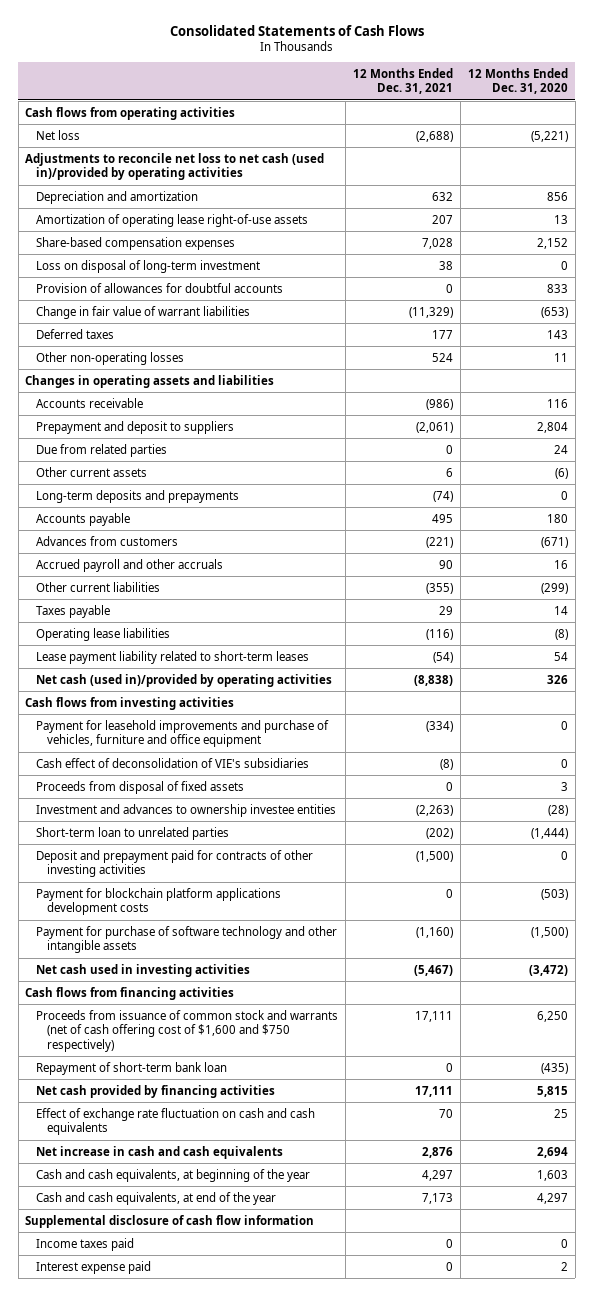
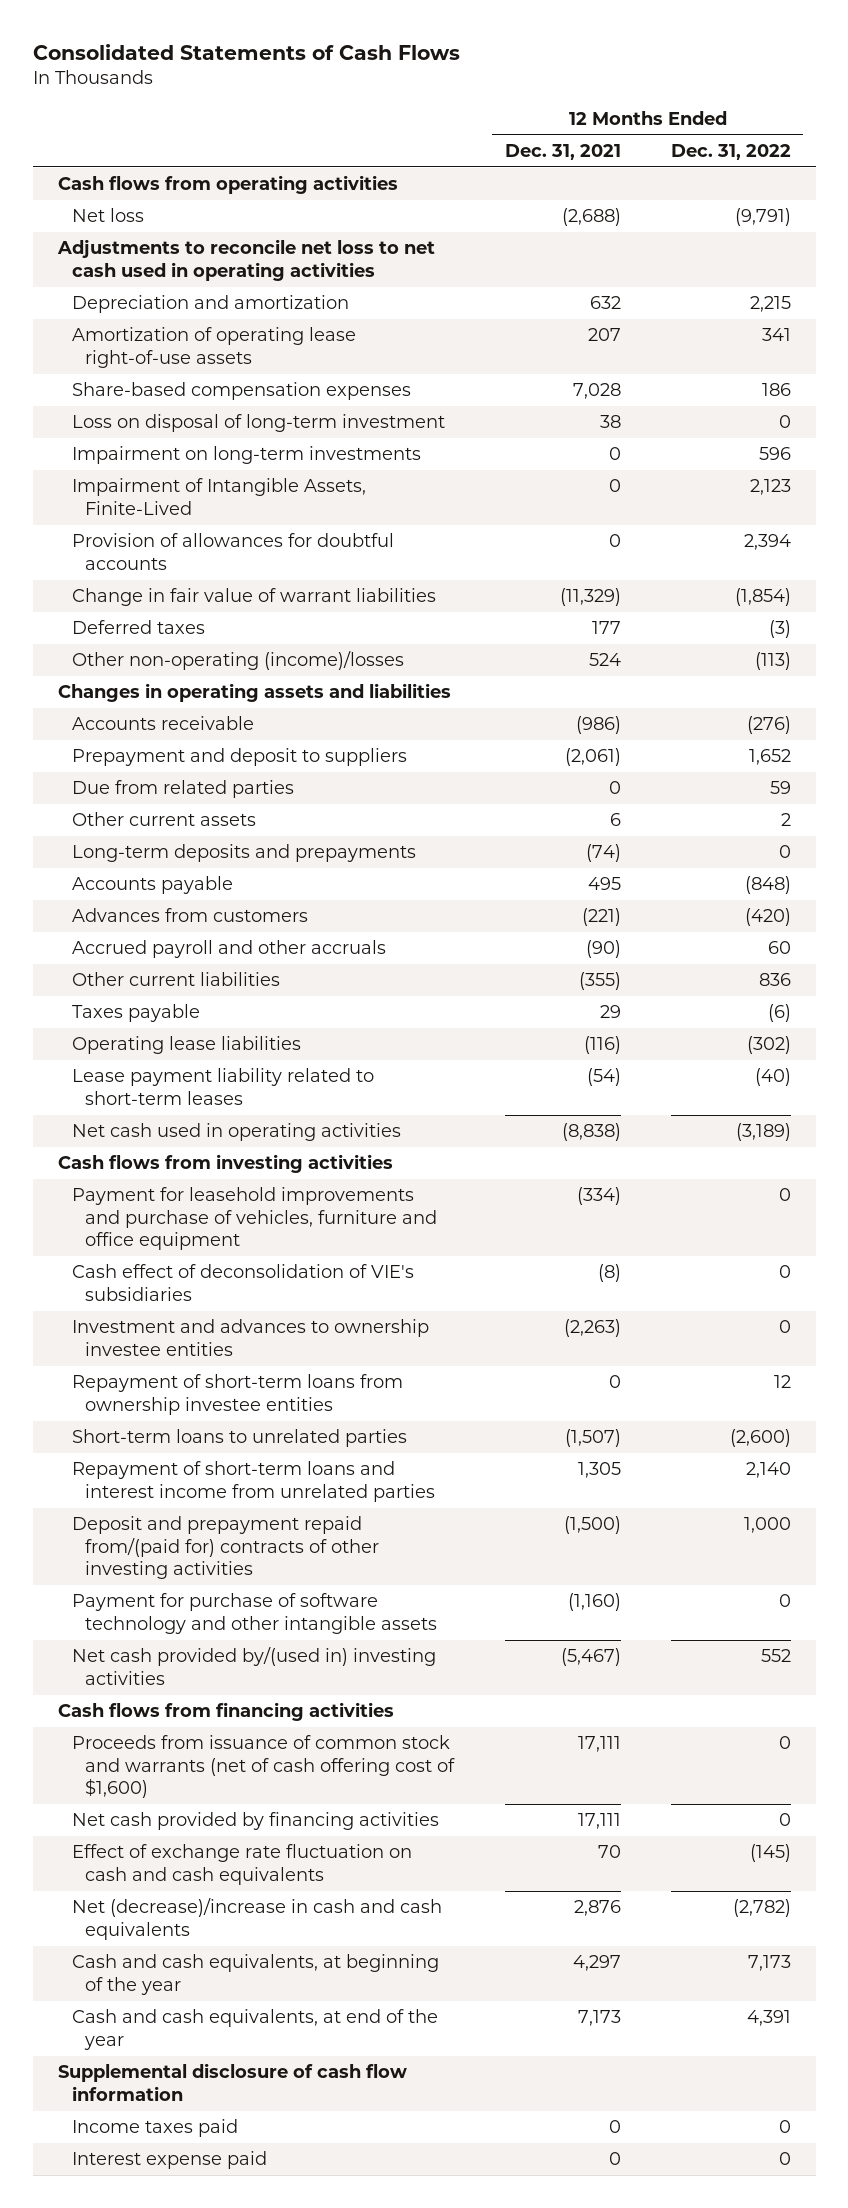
[467,67,568,95] 12 Months Ended Dec. 31, 2020 -> none
none -> [670,143,791,160] Dec. 31, 2022
[25,152,325,181] Adjustments to reconcile net loss to net cash (used in)/provided by operating activities -> [56,239,435,281] Adjustments to reconcile net loss to net cash used in operating activities
none -> [71,446,421,465] Impairment on long-term investments
none -> [71,478,366,515] Impairment of Intangible Assets, Finite-Lived
[36,351,185,365] Other non-operating losses -> [71,651,404,671] Other non-operating (income)/losses
[439,559,454,569] 90 -> [585,940,621,959] (90)
[36,673,333,687] Net cash (used in)/provided by operating activities -> [71,1123,401,1142] Net cash used in operating activities
[36,780,245,794] Proceeds from disposal of fixed assets -> none
[36,887,282,916] Payment for blockchain platform applications development costs -> none
none -> [71,1374,403,1415] Repayment of short-term loans from ownership investee entities
[36,826,230,840] Short-term loan to unrelated parties -> [71,1429,407,1448] Short-term loans to unrelated parties
[426,827,454,839] (202) -> [564,1429,621,1448] (1,507)
none -> [71,1461,436,1502] Repayment of short-term loans and interest income from unrelated parties
[36,849,314,878] Deposit and prepayment paid for contracts of other investing activities -> [71,1516,380,1579] Deposit and prepayment repaid from/(paid for) contracts of other investing activities
[36,963,251,977] Net cash used in investing activities -> [71,1647,436,1685] Net cash provided by/(used in) investing activities
[36,1061,228,1075] Repayment of short-term bank loan -> none
[36,1009,339,1052] Proceeds from issuance of common stock and warrants (net of cash offering cost of $1,600 and $750 respectively) -> [71,1735,456,1798] Proceeds from issuance of common stock and warrants (net of cash offering cost of $1,600)
[36,1145,284,1159] Net increase in cash and cash equivalents -> [71,1898,442,1940] Net (decrease)/increase in cash and cash equivalents

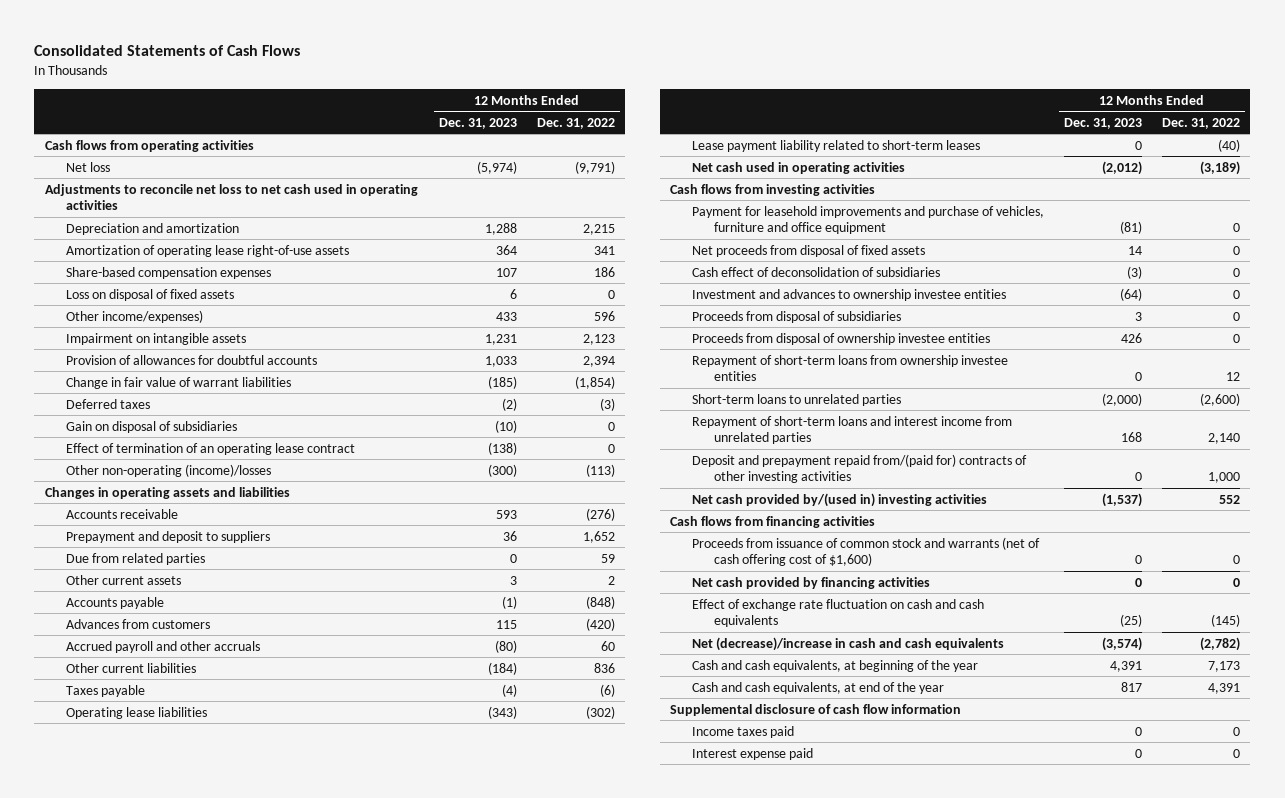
[504,143,621,160] Dec. 31, 2021 -> none
none -> [438,117,517,129] Dec. 31, 2023
[71,414,445,433] Loss on disposal of long-term investment -> [66,288,235,301] Loss on disposal of fixed assets
[71,446,421,465] Impairment on long-term investments -> [66,309,204,323] Other income/expenses)
[71,478,366,515] Impairment of Intangible Assets, Finite-Lived -> [66,332,247,345] Impairment on intangible assets
none -> [66,420,238,433] Gain on disposal of subsidiaries
none -> [66,442,356,455] Effect of termination of an operating lease contract
[71,844,416,863] Long-term deposits and prepayments -> none
none -> [691,244,925,257] Net proceeds from disposal of fixed assets
[71,1264,414,1301] Cash effect of deconsolidation of VIE's subsidiaries -> [691,266,940,277] Cash effect of deconsolidation of subsidiaries
none -> [691,310,901,323] Proceeds from disposal of subsidiaries
none -> [691,332,990,345] Proceeds from disposal of ownership investee entities
[71,1593,438,1634] Payment for purchase of software technology and other intangible assets -> none

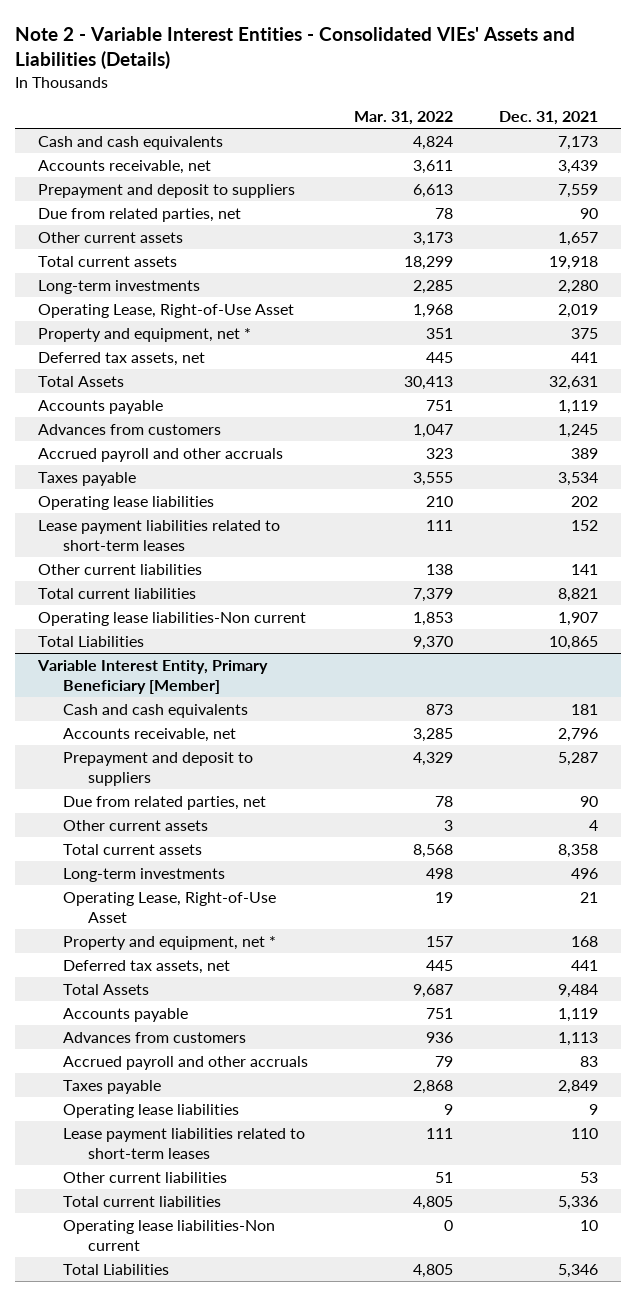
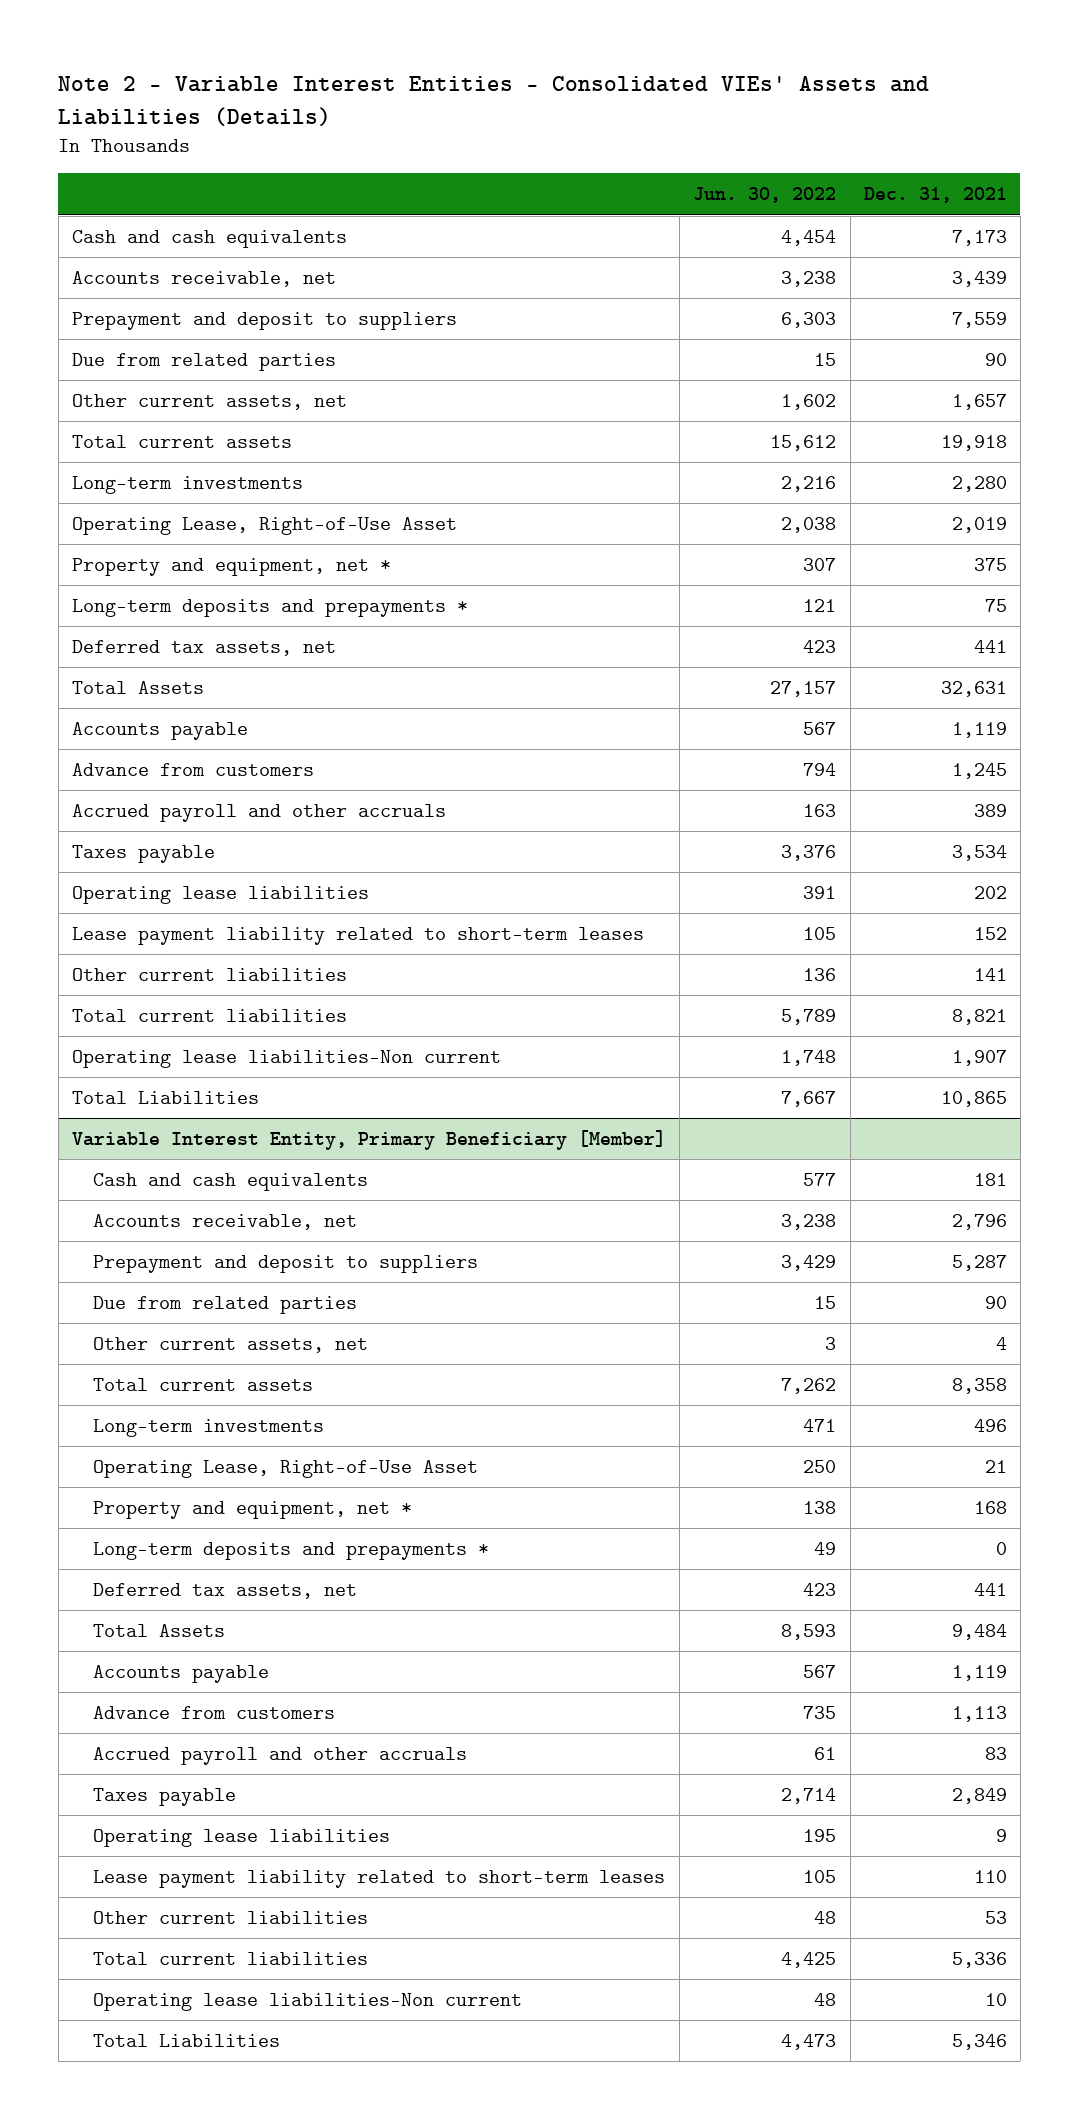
[353,110,453,125] Mar. 31, 2022 -> none
none -> [693,187,837,204] Jun. 30, 2022
[38,207,242,222] Due from related parties, net -> [71,353,336,372] Due from related parties
[38,231,184,243] Other current assets -> [71,394,347,411] Other current assets, net
none -> [71,599,468,618] Long-term deposits and prepayments *
[38,423,222,435] Advances from customers -> [71,763,314,777] Advance from customers
[38,519,281,551] Lease payment liabilities related to short-term leases -> [71,927,644,946] Lease payment liability related to short-term leases
[63,795,267,810] Due from related parties, net -> [93,1296,358,1315] Due from related parties
[63,819,209,831] Other current assets -> [93,1337,369,1354] Other current assets, net
none -> [93,1542,490,1561] Long-term deposits and prepayments *
[63,1031,247,1043] Advances from customers -> [93,1706,336,1720] Advance from customers
[63,1127,306,1159] Lease payment liabilities related to short-term leases -> [93,1870,666,1889] Lease payment liability related to short-term leases

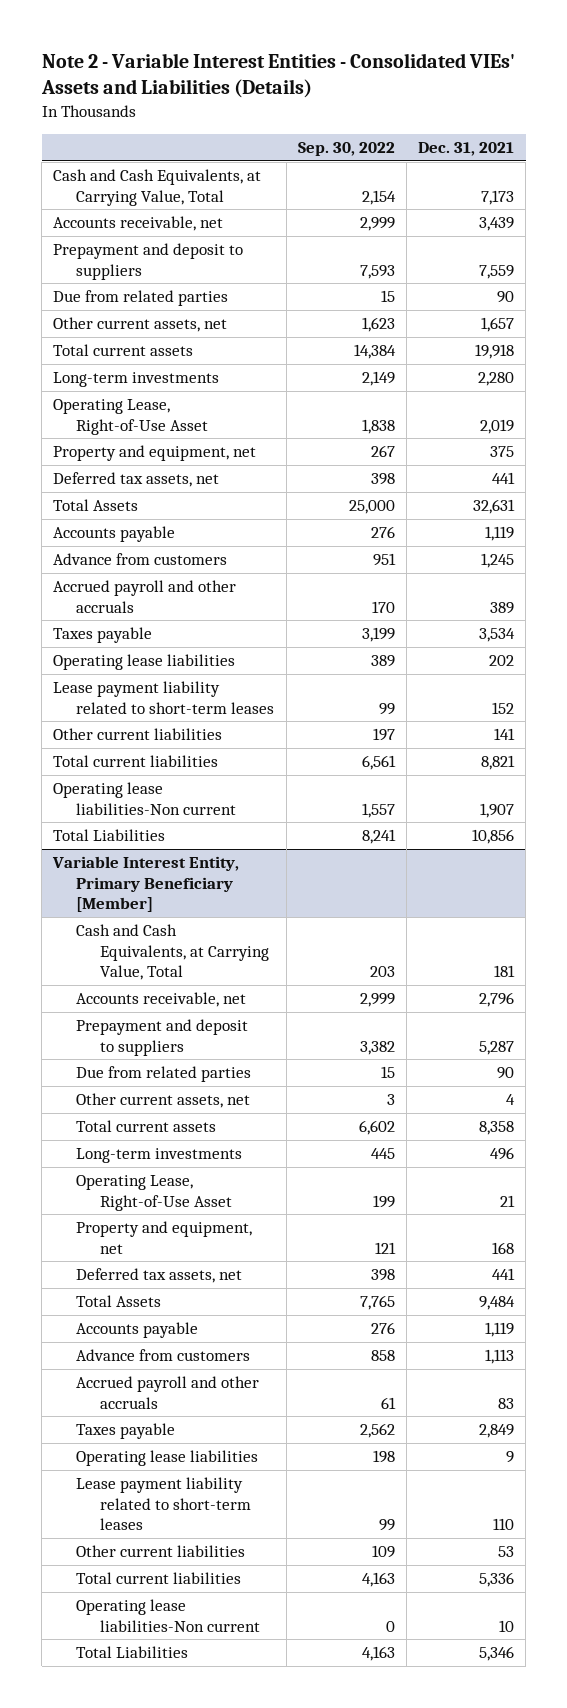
[693,187,837,204] Jun. 30, 2022 -> none
none -> [297,142,395,157] Sep. 30, 2022
[71,230,347,249] Cash and cash equivalents -> [53,169,262,206] Cash and Cash Equivalents, at Carrying Value, Total
[71,599,468,618] Long-term deposits and prepayments * -> none
[71,558,391,577] Property and equipment, net * -> [53,445,257,462] Property and equipment, net
[940,1091,1007,1108] 10,865 -> [472,829,515,845] 10,856
[93,1173,369,1192] Cash and cash equivalents -> [76,924,269,980] Cash and Cash Equivalents, at Carrying Value, Total
[93,1542,490,1561] Long-term deposits and prepayments * -> none
[93,1501,413,1520] Property and equipment, net * -> [76,1221,253,1254] Property and equipment, net

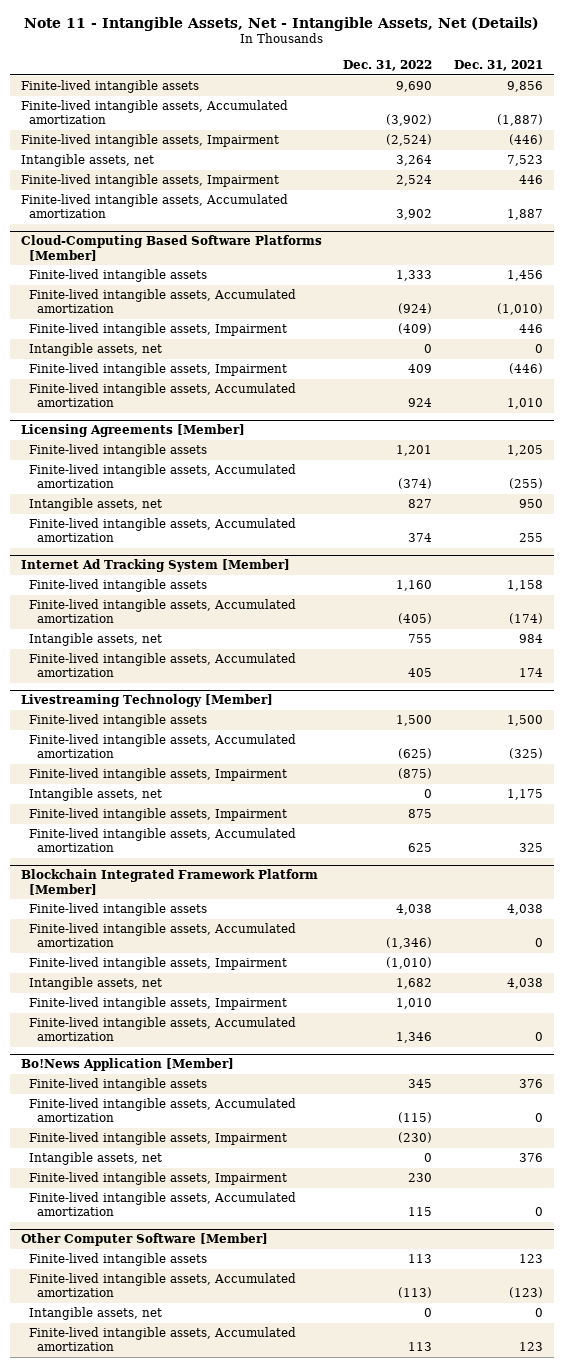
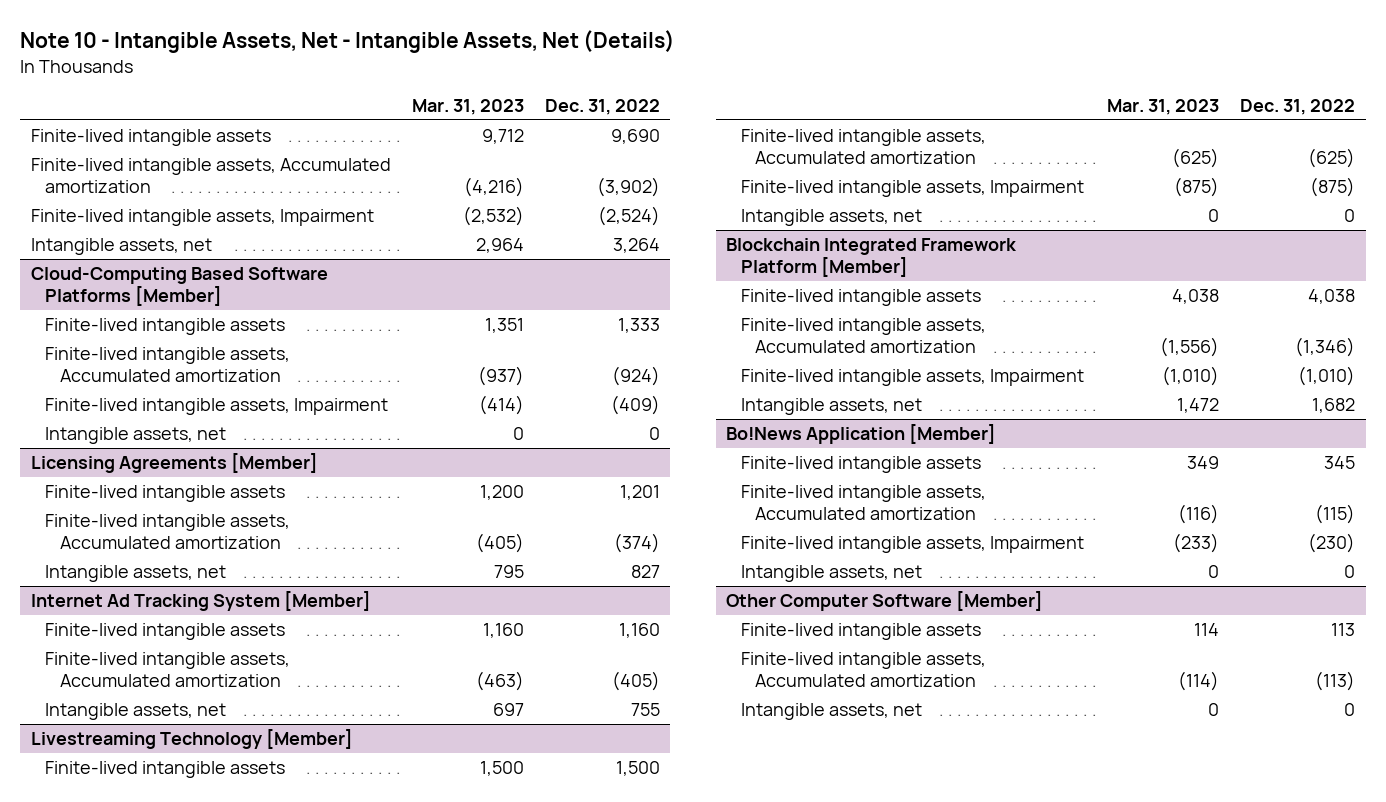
[23,16,539,31] Note 11 - Intangible Assets, Net - Intangible Assets, Net (Details) -> [20,30,676,54] Note 10 - Intangible Assets, Net - Intangible Assets, Net (Details)
[454,59,544,71] Dec. 31, 2021 -> none
none -> [411,98,524,115] Mar. 31, 2023
[20,174,279,188] Finite-lived intangible assets, Impairment -> none
[20,194,288,219] Finite-lived intangible assets, Accumulated amortization -> none
[28,363,287,377] Finite-lived intangible assets, Impairment -> none
[28,383,296,408] Finite-lived intangible assets, Accumulated amortization -> none
[28,518,296,543] Finite-lived intangible assets, Accumulated amortization -> none
[28,653,296,678] Finite-lived intangible assets, Accumulated amortization -> none
[28,808,287,822] Finite-lived intangible assets, Impairment -> none
[28,828,296,853] Finite-lived intangible assets, Accumulated amortization -> none
[28,997,287,1011] Finite-lived intangible assets, Impairment -> none
[28,1017,296,1042] Finite-lived intangible assets, Accumulated amortization -> none
[28,1172,287,1186] Finite-lived intangible assets, Impairment -> none
[28,1192,296,1217] Finite-lived intangible assets, Accumulated amortization -> none
[28,1327,296,1352] Finite-lived intangible assets, Accumulated amortization -> none

